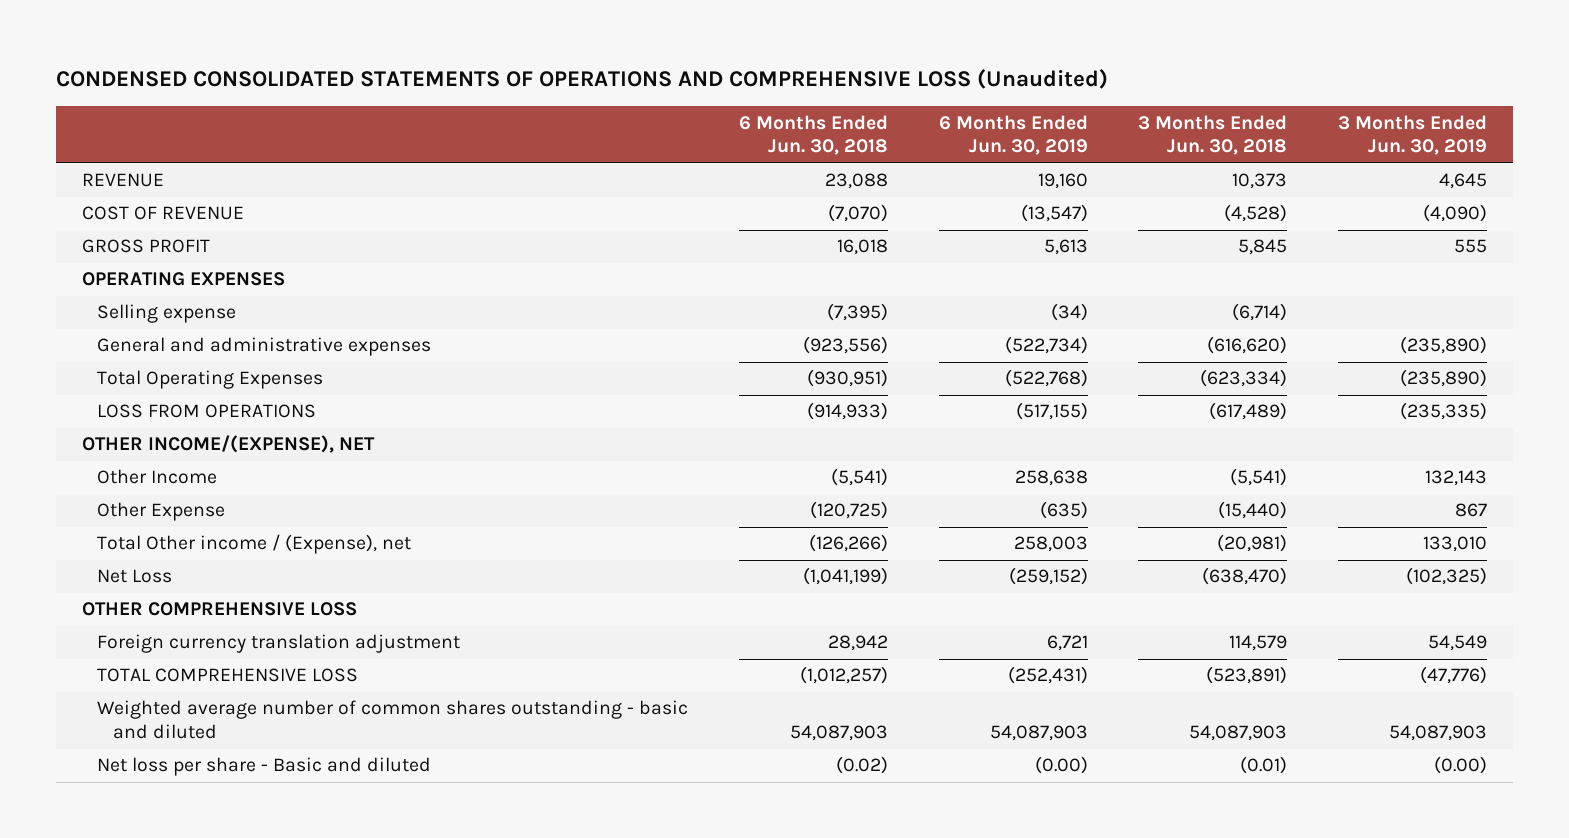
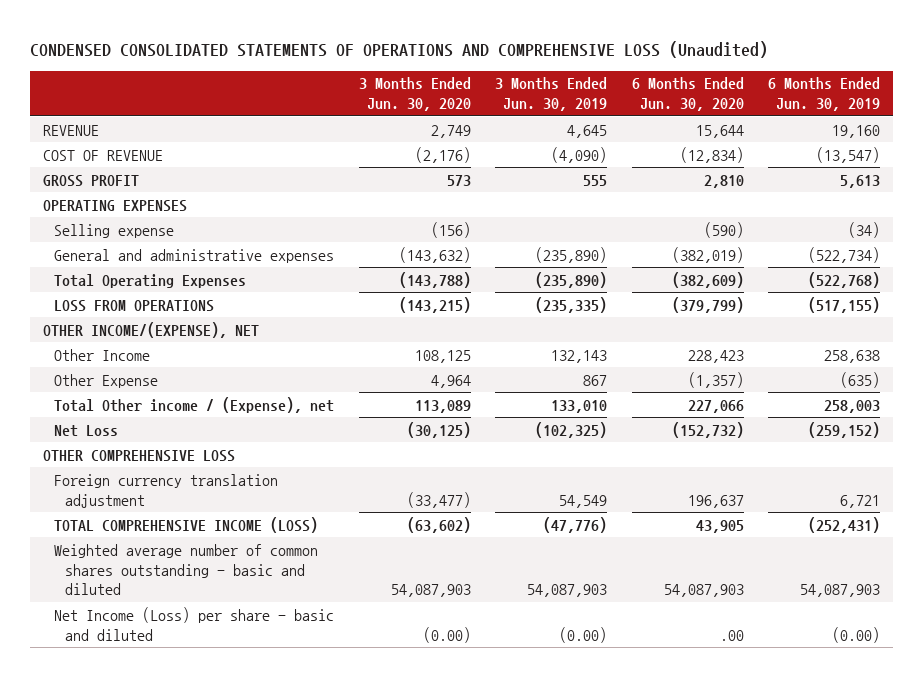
[739,114,889,156] 6 Months Ended Jun. 30, 2018 -> none
[1138,114,1288,156] 3 Months Ended Jun. 30, 2018 -> none
none -> [358,77,471,112] 3 Months Ended Jun. 30, 2020
none -> [631,77,744,112] 6 Months Ended Jun. 30, 2020
[97,668,359,683] TOTAL COMPREHENSIVE LOSS -> [54,516,319,533] TOTAL COMPREHENSIVE INCOME (LOSS)
[97,757,432,777] Net loss per share - Basic and diluted -> [54,606,335,641] Net Income (Loss) per share - basic and diluted

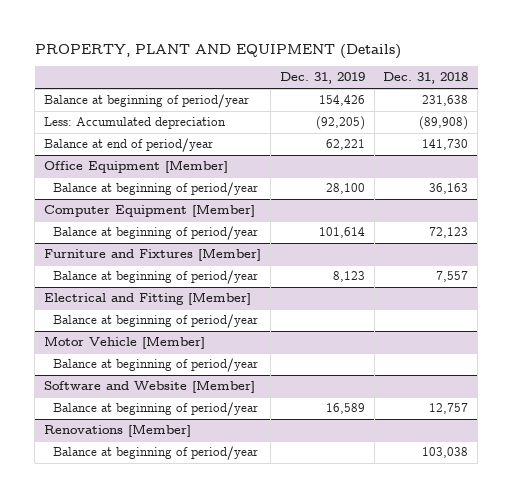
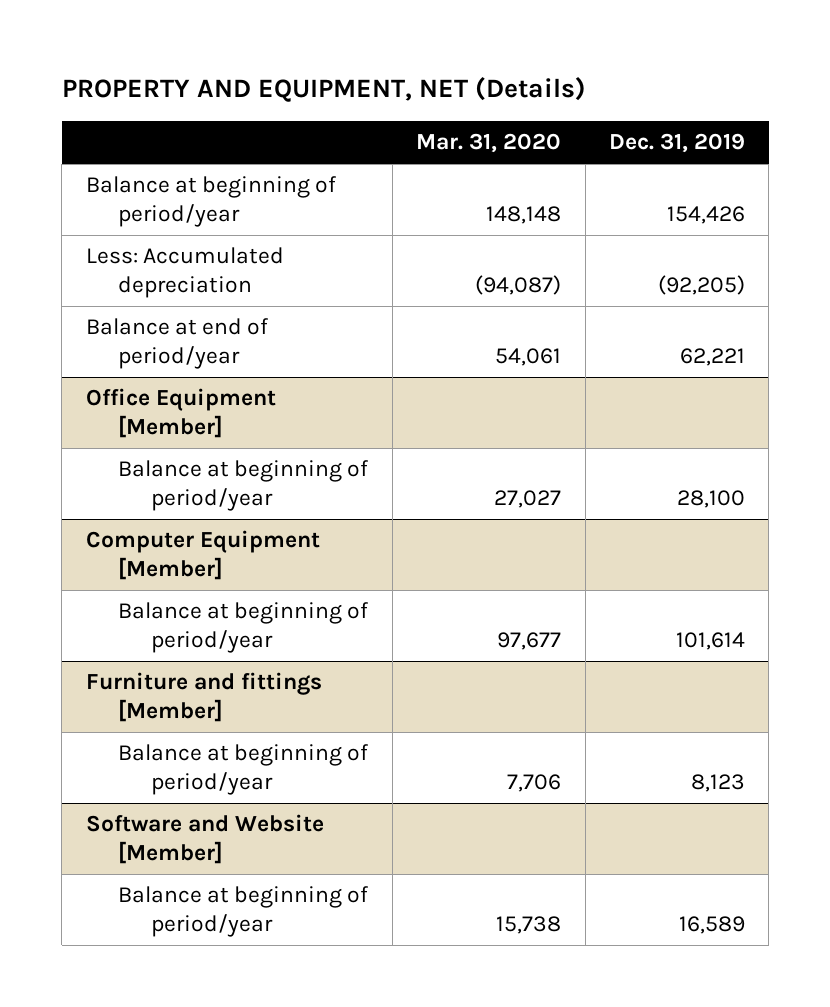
[34,43,401,59] PROPERTY, PLANT AND EQUIPMENT (Details) -> [61,77,586,103] PROPERTY AND EQUIPMENT, NET (Details)
[383,72,469,85] Dec. 31, 2018 -> none
none -> [416,133,562,154] Mar. 31, 2020
[43,248,261,262] Furniture and Fixtures [Member] -> [85,672,322,722] Furniture and fittings [Member]
[43,292,251,306] Electrical and Fitting [Member] -> none
[52,314,258,329] Balance at beginning of period/year -> none
[43,336,205,350] Motor Vehicle [Member] -> none
[52,358,258,373] Balance at beginning of period/year -> none
[43,424,191,438] Renovations [Member] -> none
[52,446,258,461] Balance at beginning of period/year -> none

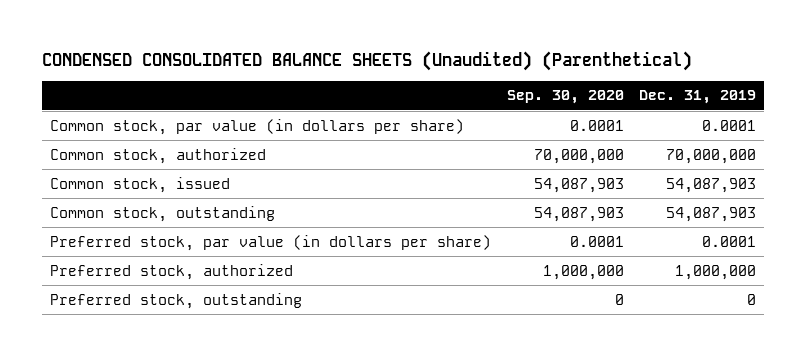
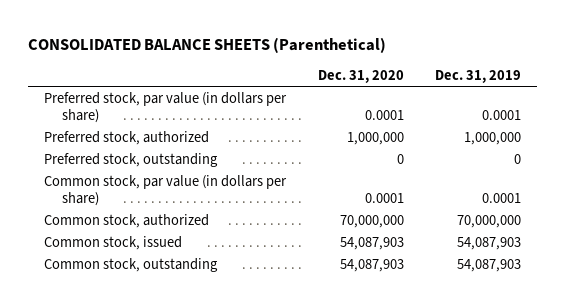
[42,50,693,71] CONDENSED CONSOLIDATED BALANCE SHEETS (Unaudited) (Parenthetical) -> [27,36,386,53] CONSOLIDATED BALANCE SHEETS (Parenthetical)
[506,90,624,105] Sep. 30, 2020 -> none
none -> [317,69,404,83] Dec. 31, 2020
[50,234,492,251] Preferred stock, par value (in dollars per share) -> [43,91,287,124] Preferred stock, par value (in dollars per share)
[50,263,294,280] Preferred stock, authorized -> [43,130,209,145] Preferred stock, authorized
[50,292,303,309] Preferred stock, outstanding -> [43,152,218,167] Preferred stock, outstanding

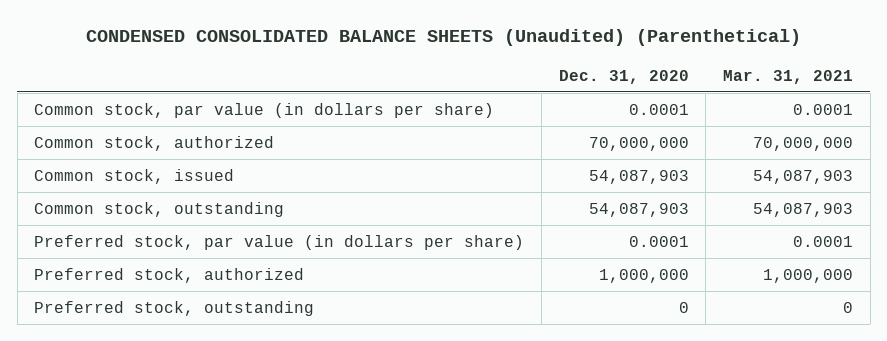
[27,36,386,53] CONSOLIDATED BALANCE SHEETS (Parenthetical) -> [85,29,801,47] CONDENSED CONSOLIDATED BALANCE SHEETS (Unaudited) (Parenthetical)
[435,69,522,83] Dec. 31, 2019 -> none
none -> [722,69,853,84] Mar. 31, 2021
[43,91,287,124] Preferred stock, par value (in dollars per share) -> [34,234,525,250] Preferred stock, par value (in dollars per share)
[43,130,209,145] Preferred stock, authorized -> [34,267,305,283] Preferred stock, authorized
[43,152,218,167] Preferred stock, outstanding -> [34,300,315,316] Preferred stock, outstanding

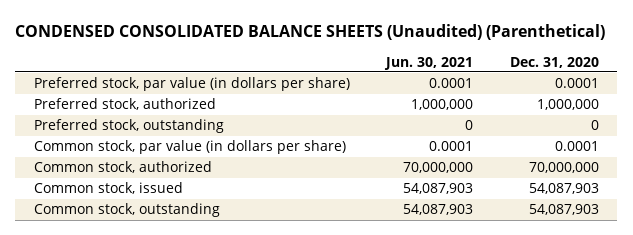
[722,69,853,84] Mar. 31, 2021 -> none
none -> [384,56,474,70] Jun. 30, 2021
[34,234,525,250] Preferred stock, par value (in dollars per share) -> [33,77,350,92] Preferred stock, par value (in dollars per share)
[34,267,305,283] Preferred stock, authorized -> [33,98,216,111] Preferred stock, authorized
[34,300,315,316] Preferred stock, outstanding -> [33,119,224,134] Preferred stock, outstanding

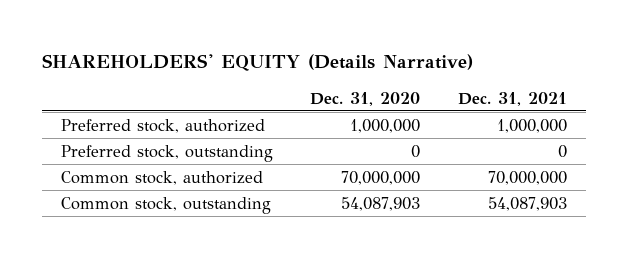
[15,24,606,41] CONDENSED CONSOLIDATED BALANCE SHEETS (Unaudited) (Parenthetical) -> [42,54,474,72] SHAREHOLDERS' EQUITY (Details Narrative)
[384,56,474,70] Jun. 30, 2021 -> none
none -> [457,91,567,106] Dec. 31, 2021
[33,77,350,92] Preferred stock, par value (in dollars per share) -> none
[33,140,346,155] Common stock, par value (in dollars per share) -> none
[33,182,183,195] Common stock, issued -> none

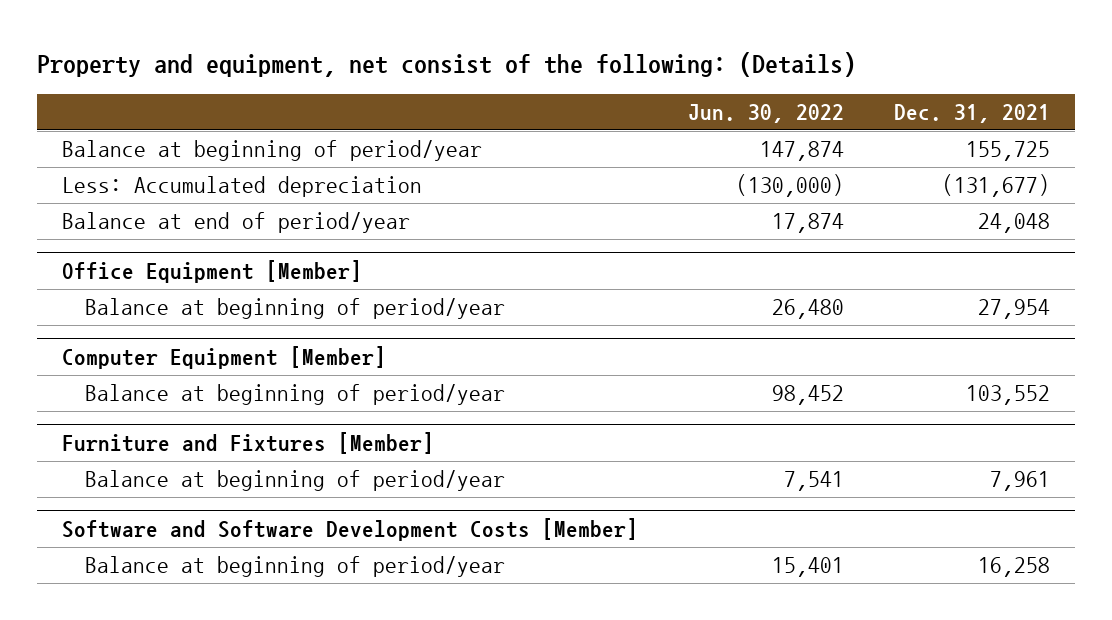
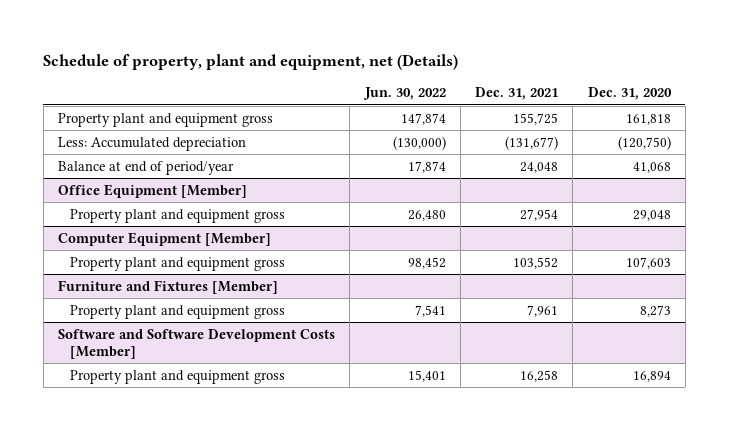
[36,51,856,77] Property and equipment, net consist of the following: (Details) -> [43,53,459,70] Schedule of property, plant and equipment, net (Details)
none -> [587,87,672,101] Dec. 31, 2020
[61,140,482,162] Balance at beginning of period/year -> [58,112,274,127] Property plant and equipment gross
[84,298,505,320] Balance at beginning of period/year -> [70,208,286,223] Property plant and equipment gross
[84,384,505,406] Balance at beginning of period/year -> [70,256,286,271] Property plant and equipment gross
[84,470,505,492] Balance at beginning of period/year -> [70,304,286,319] Property plant and equipment gross
[84,556,505,578] Balance at beginning of period/year -> [70,369,286,384] Property plant and equipment gross

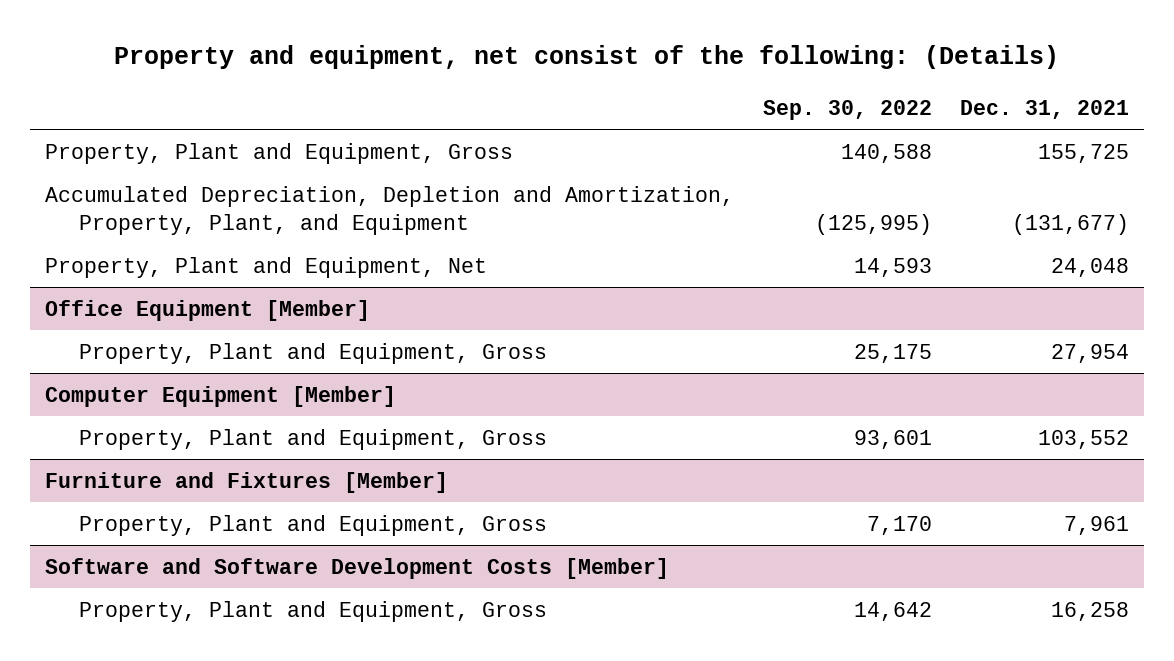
[43,53,459,70] Schedule of property, plant and equipment, net (Details) -> [114,45,1060,70] Property and equipment, net consist of the following: (Details)
[362,87,446,101] Jun. 30, 2022 -> none
[587,87,672,101] Dec. 31, 2020 -> none
none -> [762,99,932,120] Sep. 30, 2022
[58,112,274,127] Property plant and equipment gross -> [44,142,513,164] Property, Plant and Equipment, Gross
[58,136,247,151] Less: Accumulated depreciation -> [44,185,734,235] Accumulated Depreciation, Depletion and Amortization, Property, Plant, and Equipment
[58,160,235,175] Balance at end of period/year -> [44,256,487,278] Property, Plant and Equipment, Net
[70,208,286,223] Property plant and equipment gross -> [78,342,547,364] Property, Plant and Equipment, Gross
[70,256,286,271] Property plant and equipment gross -> [78,428,547,450] Property, Plant and Equipment, Gross
[70,304,286,319] Property plant and equipment gross -> [78,514,547,536] Property, Plant and Equipment, Gross
[70,369,286,384] Property plant and equipment gross -> [78,600,547,622] Property, Plant and Equipment, Gross

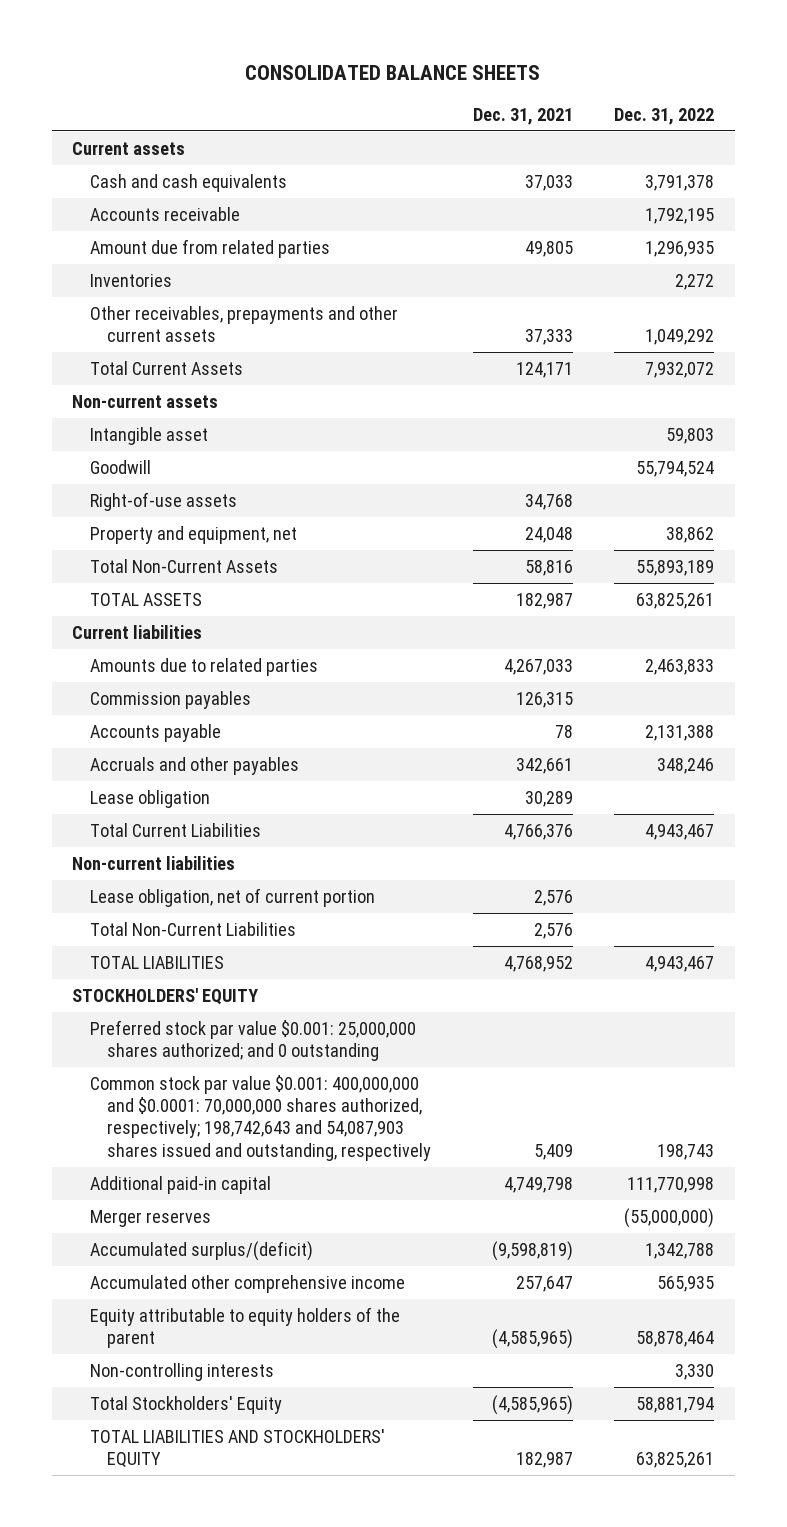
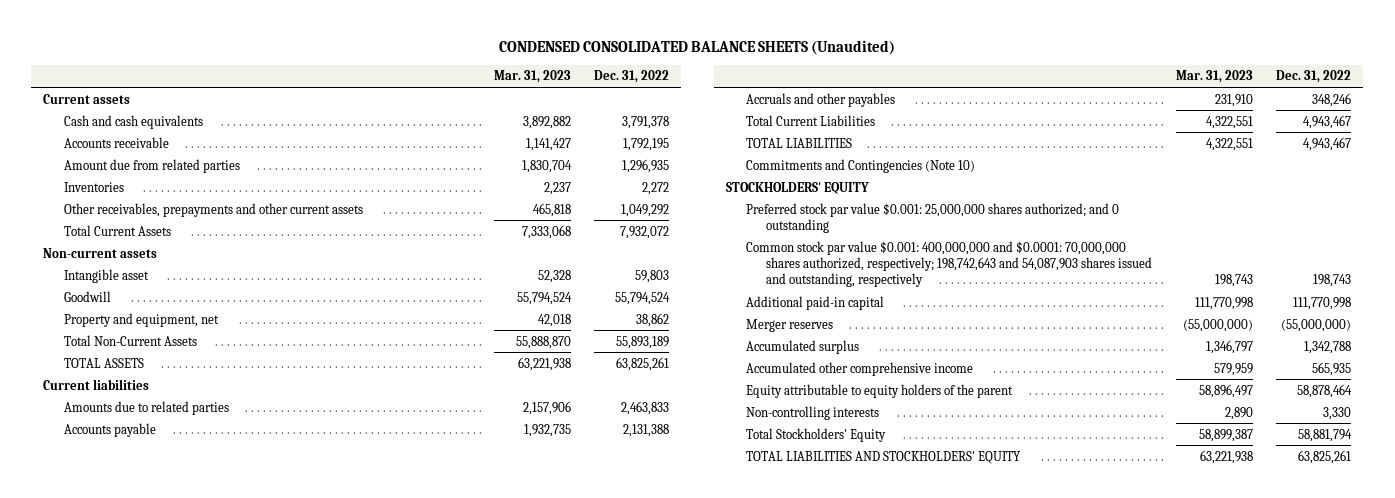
[245,64,541,80] CONSOLIDATED BALANCE SHEETS -> [499,39,896,55] CONDENSED CONSOLIDATED BALANCE SHEETS (Unaudited)
[472,107,573,125] Dec. 31, 2021 -> none
none -> [493,70,571,84] Mar. 31, 2023
[89,491,237,511] Right-of-use assets -> none
[89,690,251,709] Commission payables -> none
[89,789,210,808] Lease obligation -> none
[72,855,236,870] Non-current liabilities -> none
[89,887,375,907] Lease obligation, net of current portion -> none
[89,921,296,936] Total Non-Current Liabilities -> none
none -> [745,158,975,173] Commitments and Contingencies (Note 10)
[89,1240,313,1261] Accumulated surplus/(deficit) -> [745,339,859,354] Accumulated surplus

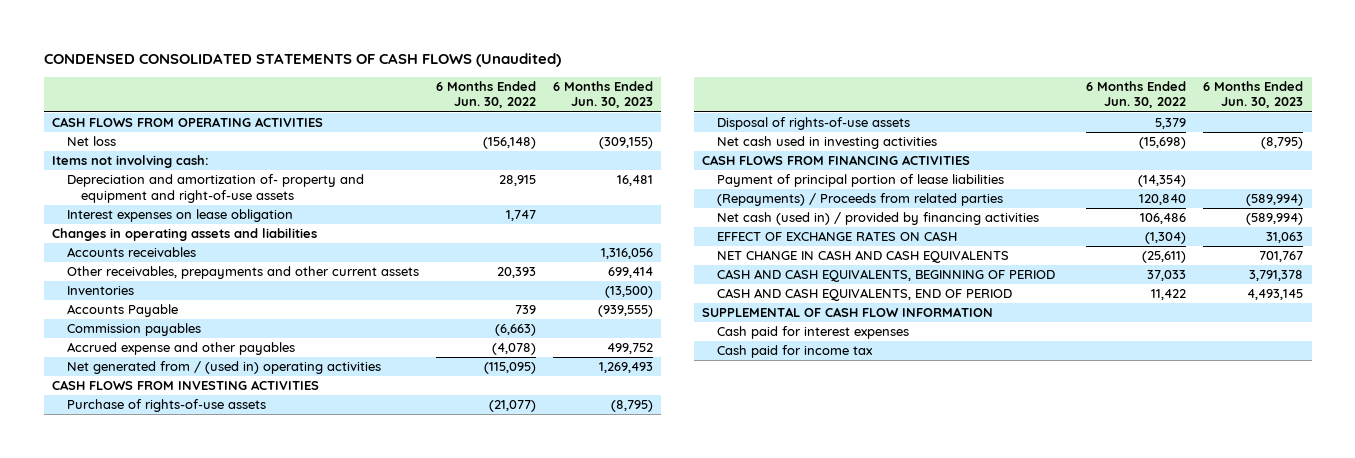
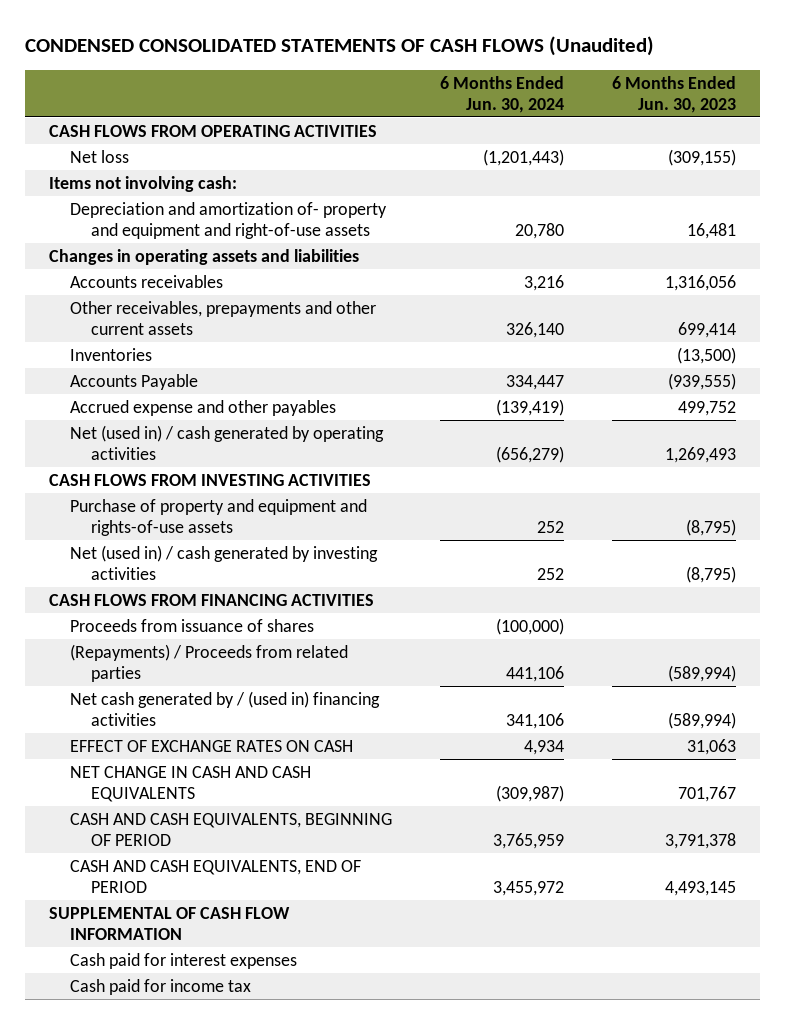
[435,81,536,109] 6 Months Ended Jun. 30, 2022 -> none
none -> [439,75,564,113] 6 Months Ended Jun. 30, 2024
[66,209,293,223] Interest expenses on lease obligation -> none
[66,323,201,337] Commission payables -> none
[66,361,381,375] Net generated from / (used in) operating activities -> [69,424,384,460] Net (used in) / cash generated by operating activities
[716,117,910,131] Disposal of rights-of-use assets -> none
[66,399,266,413] Purchase of rights-of-use assets -> [69,498,367,536] Purchase of property and equipment and rights-of-use assets
[716,136,937,150] Net cash used in investing activities -> [69,544,378,580] Net (used in) / cash generated by investing activities
[716,174,1004,188] Payment of principal portion of lease liabilities -> none
none -> [69,618,314,632] Proceeds from issuance of shares
[716,212,1039,226] Net cash (used in) / provided by financing activities -> [69,690,380,726] Net cash generated by / (used in) financing activities

